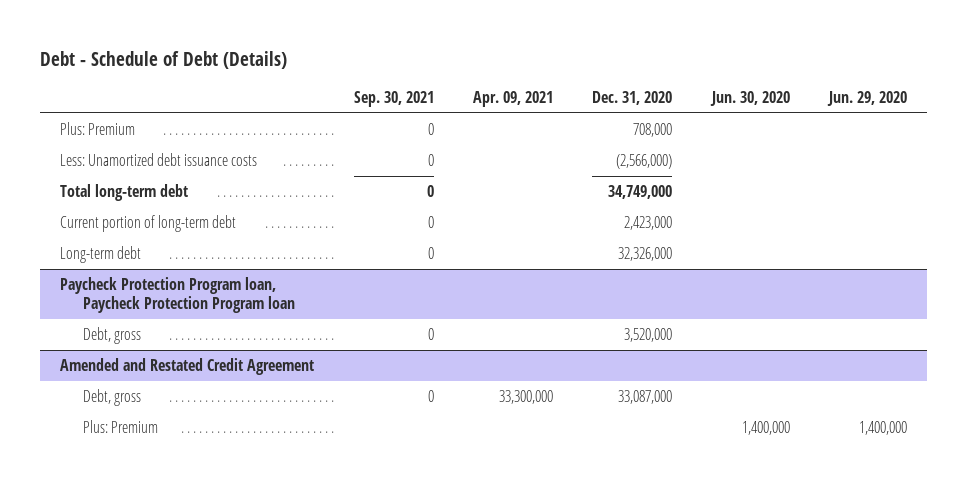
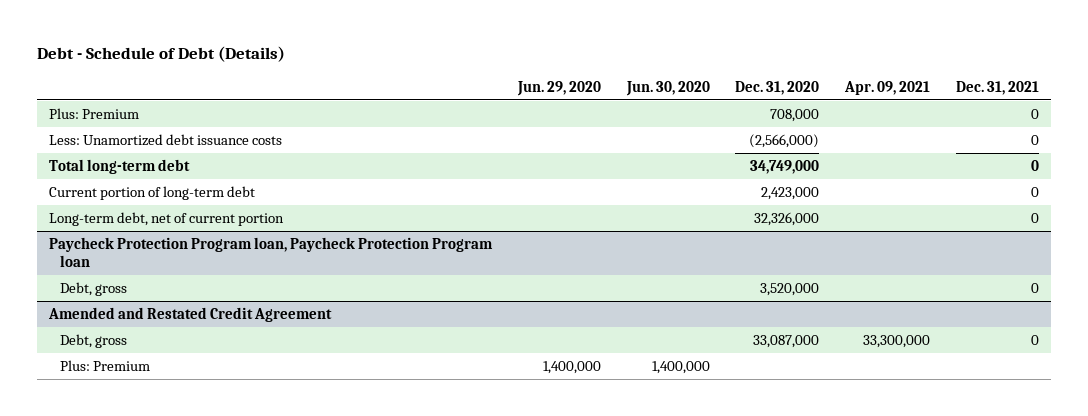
[353,91,434,108] Sep. 30, 2021 -> none
none -> [955,80,1039,95] Dec. 31, 2021
[60,246,142,264] Long-term debt -> [49,211,285,226] Long-term debt, net of current portion

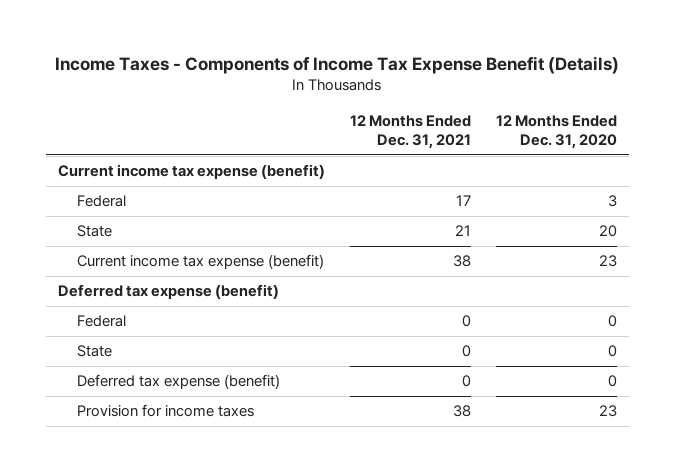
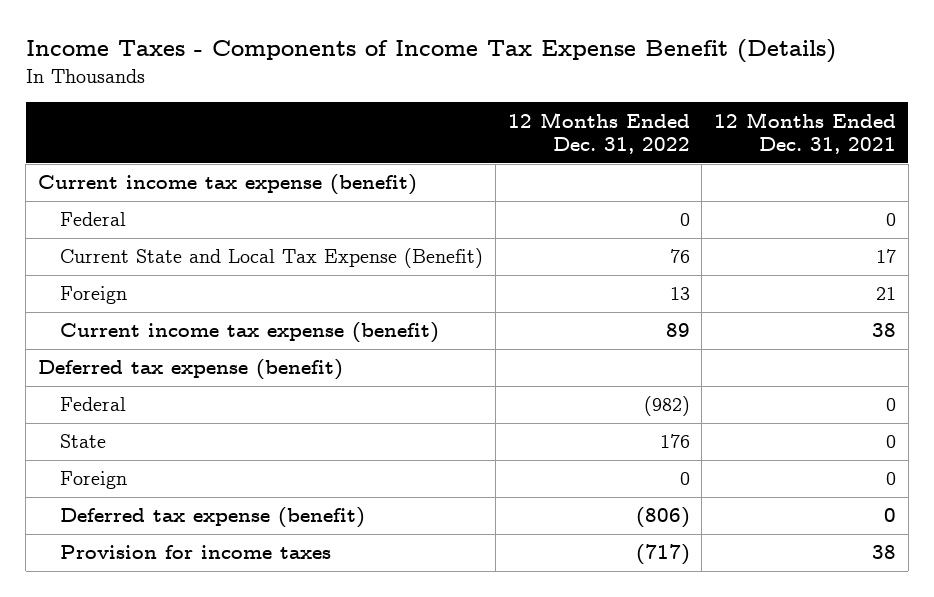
[495,114,617,150] 12 Months Ended Dec. 31, 2020 -> none
none -> [507,111,690,154] 12 Months Ended Dec. 31, 2022
[76,225,112,238] State -> none
[455,195,471,207] 17 -> [886,213,897,227] 0
none -> [60,248,484,269] Current State and Local Tax Expense (Benefit)
none -> [60,286,128,305] Foreign
none -> [60,471,128,490] Foreign

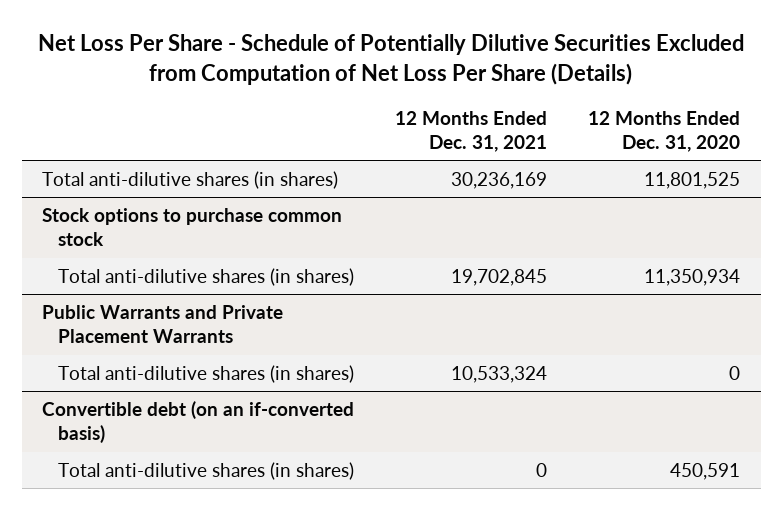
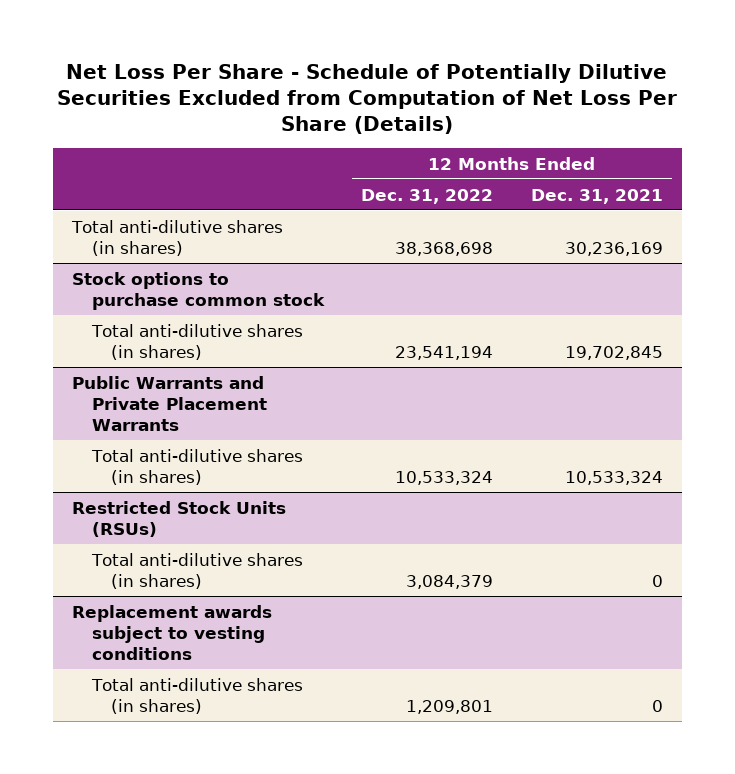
[588,110,741,152] 12 Months Ended Dec. 31, 2020 -> none
none -> [361,188,494,204] Dec. 31, 2022
[42,400,355,444] Convertible debt (on an if-converted basis) -> none
none -> [71,500,286,537] Restricted Stock Units (RSUs)
none -> [71,604,272,661] Replacement awards subject to vesting conditions
none -> [90,677,303,714] Total anti-dilutive shares (in shares)

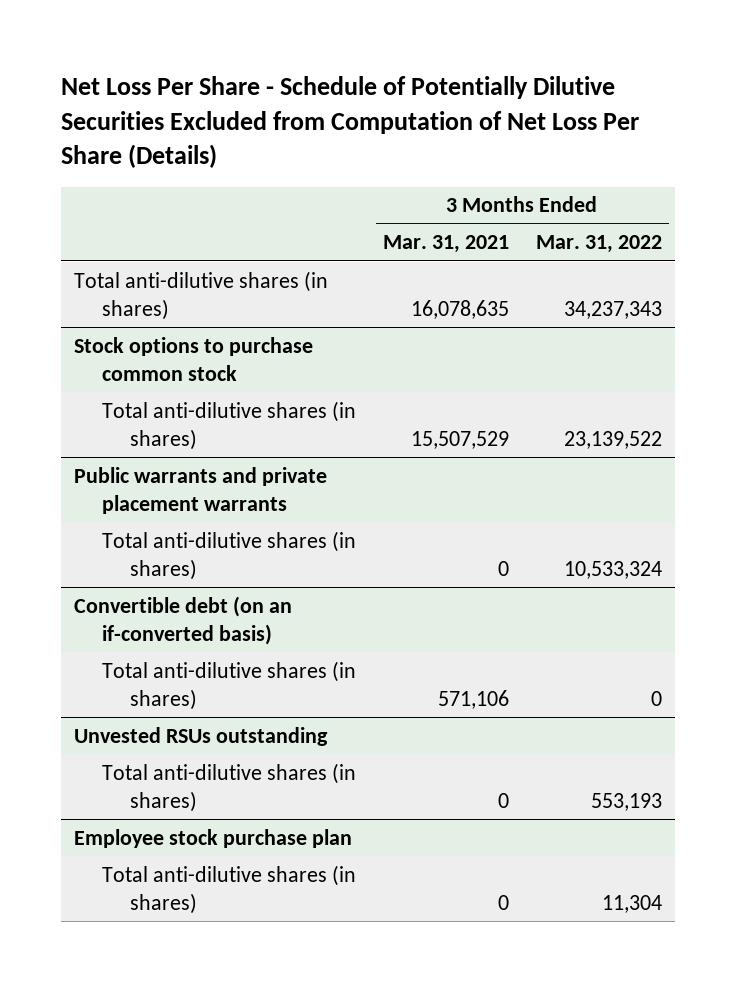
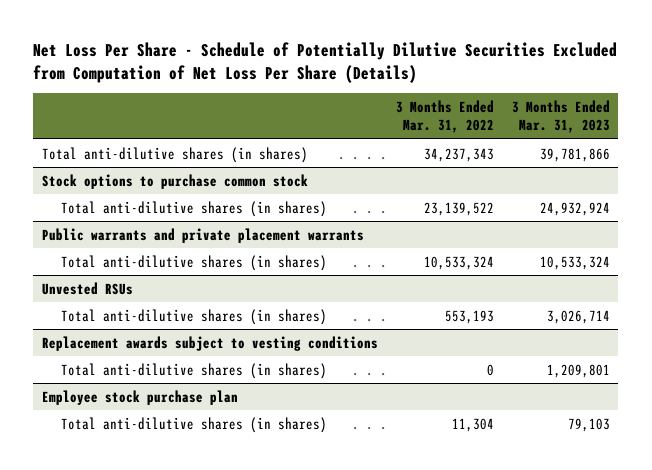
[383,235,510,254] Mar. 31, 2021 -> none
none -> [511,99,610,134] 3 Months Ended Mar. 31, 2023
[74,595,293,645] Convertible debt (on an if-converted basis) -> none
[102,660,357,710] Total anti-dilutive shares (in shares) -> none
[74,726,329,746] Unvested RSUs outstanding -> [42,281,134,295] Unvested RSUs
none -> [42,335,379,351] Replacement awards subject to vesting conditions
none -> [61,362,328,379] Total anti-dilutive shares (in shares)

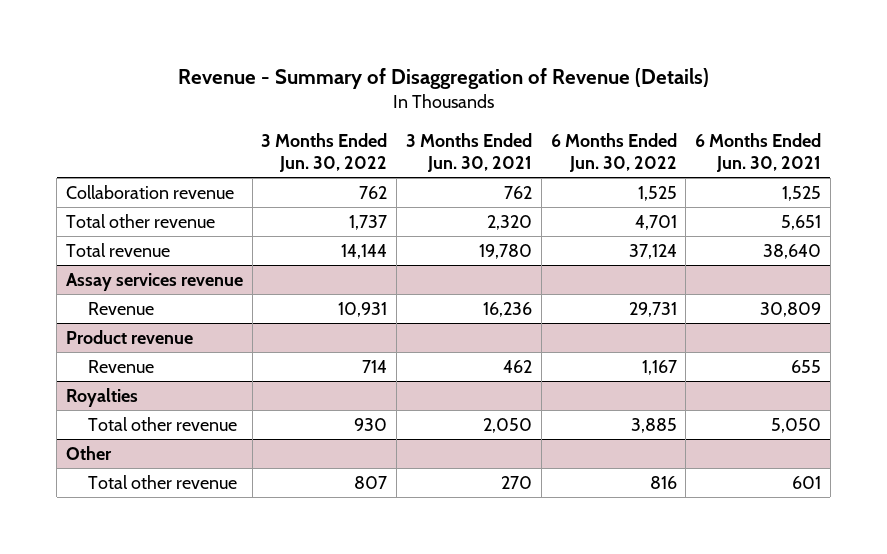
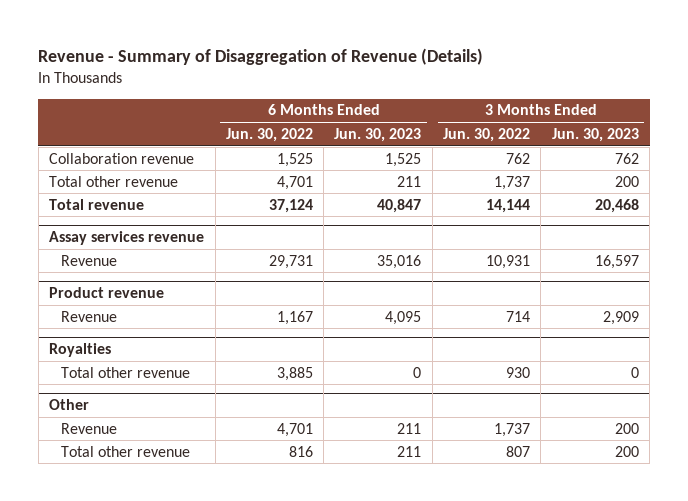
[406,132,533,173] 3 Months Ended Jun. 30, 2021 -> none
[695,132,822,173] 6 Months Ended Jun. 30, 2021 -> none
none -> [334,127,422,142] Jun. 30, 2023
none -> [551,127,639,142] Jun. 30, 2023
none -> [61,422,118,434] Revenue

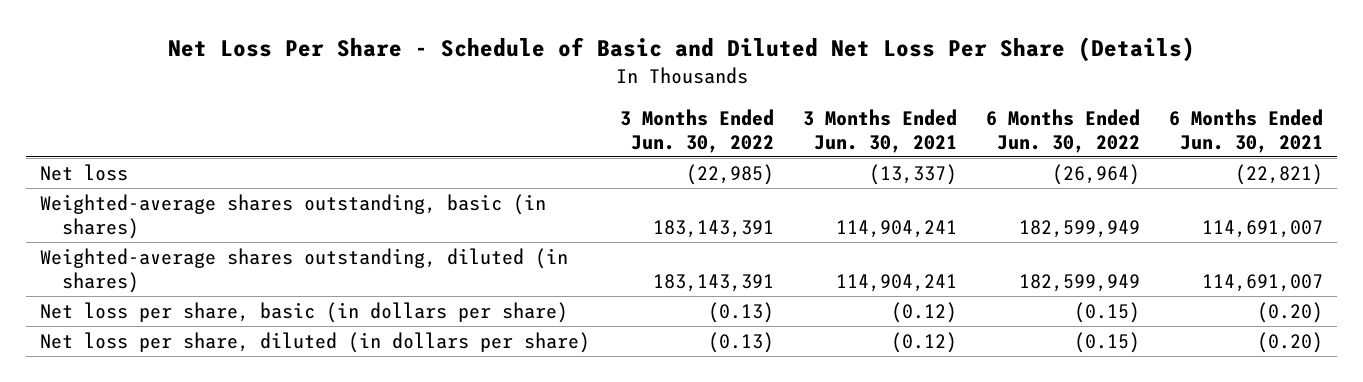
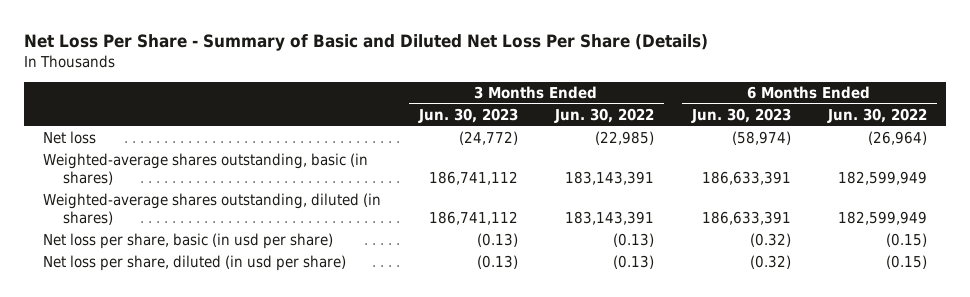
[167,37,1195,63] Net Loss Per Share - Schedule of Basic and Diluted Net Loss Per Share (Details) -> [24,34,709,52] Net Loss Per Share - Summary of Basic and Diluted Net Loss Per Share (Details)
[802,108,957,153] 3 Months Ended Jun. 30, 2021 -> none
[1168,108,1323,153] 6 Months Ended Jun. 30, 2021 -> none
none -> [417,107,518,123] Jun. 30, 2023
none -> [690,107,791,123] Jun. 30, 2023
[40,301,569,323] Net loss per share, basic (in dollars per share) -> [43,233,334,250] Net loss per share, basic (in usd per share)
[40,331,591,353] Net loss per share, diluted (in dollars per share) -> [43,255,347,272] Net loss per share, diluted (in usd per share)

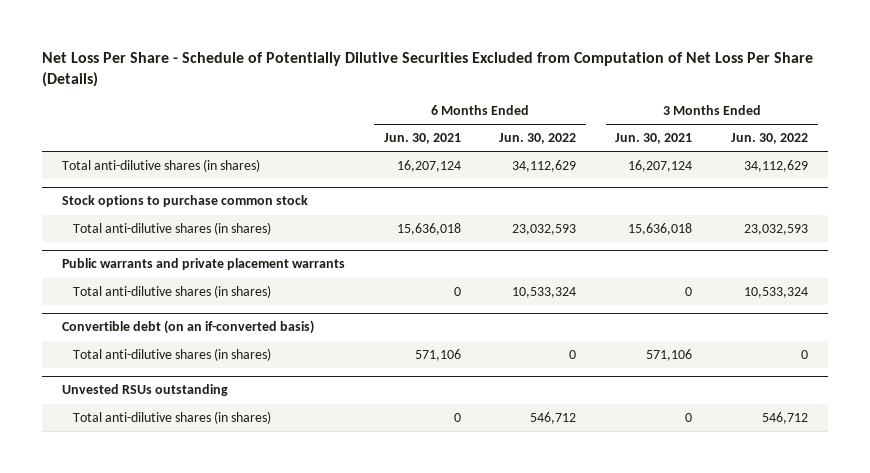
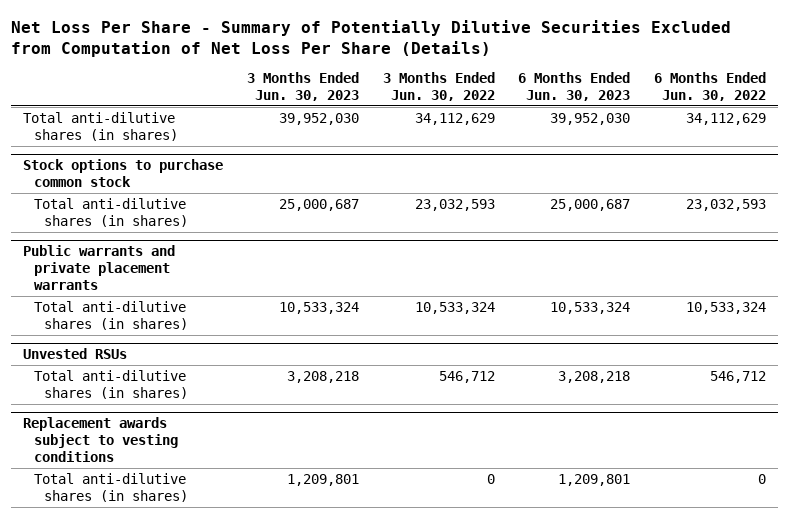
[42,51,814,87] Net Loss Per Share - Schedule of Potentially Dilutive Securities Excluded from Computation of Net Loss Per Share (Details) -> [11,19,732,57] Net Loss Per Share - Summary of Potentially Dilutive Securities Excluded from Computation of Net Loss Per Share (Details)
[383,132,461,144] Jun. 30, 2021 -> none
[615,132,693,144] Jun. 30, 2021 -> none
none -> [246,72,359,102] 3 Months Ended Jun. 30, 2023
none -> [518,72,631,102] 6 Months Ended Jun. 30, 2023
[61,320,314,335] Convertible debt (on an if-converted basis) -> none
[72,347,271,361] Total anti-dilutive shares (in shares) -> none
[61,384,228,397] Unvested RSUs outstanding -> [23,348,128,360] Unvested RSUs
none -> [23,417,178,463] Replacement awards subject to vesting conditions
none -> [33,472,188,502] Total anti-dilutive shares (in shares)

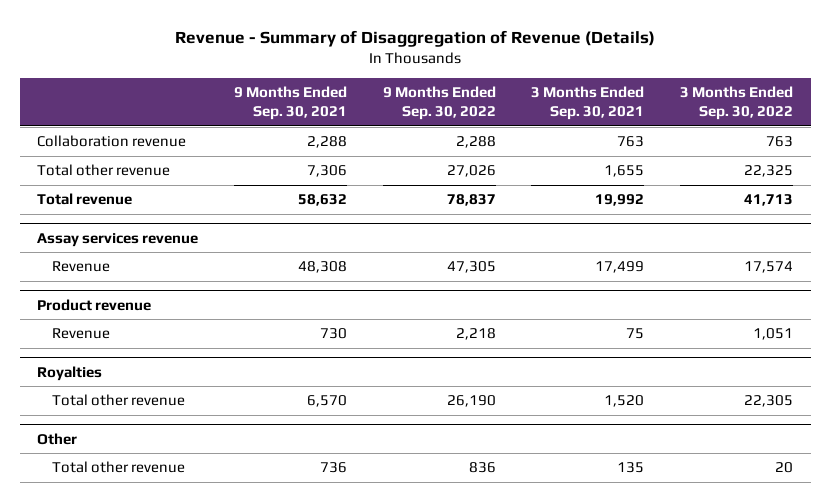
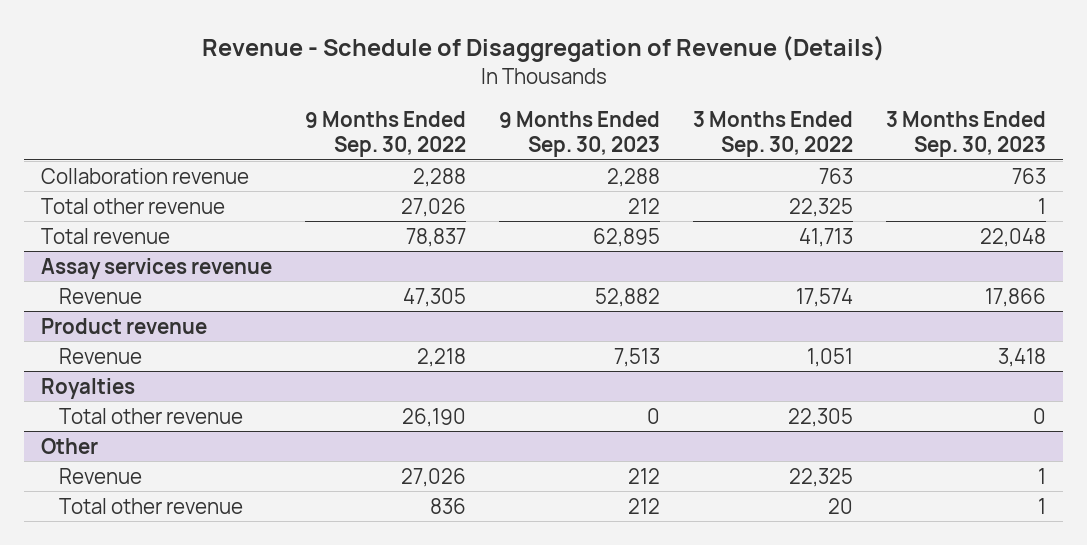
[175,29,656,47] Revenue - Summary of Disaggregation of Revenue (Details) -> [201,36,885,63] Revenue - Schedule of Disaggregation of Revenue (Details)
[234,85,348,121] 9 Months Ended Sep. 30, 2021 -> none
[531,85,645,121] 3 Months Ended Sep. 30, 2021 -> none
none -> [499,111,661,158] 9 Months Ended Sep. 30, 2023
none -> [886,111,1047,158] 3 Months Ended Sep. 30, 2023
none -> [58,467,142,484] Revenue

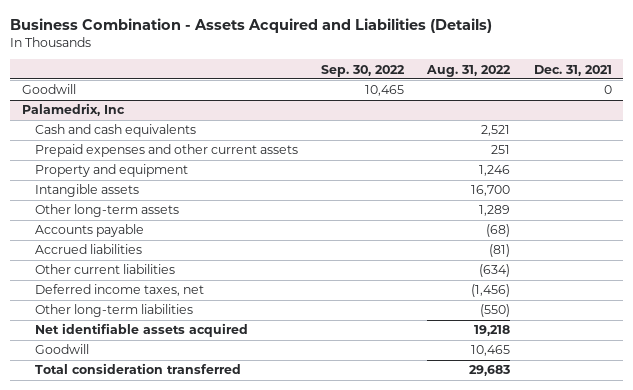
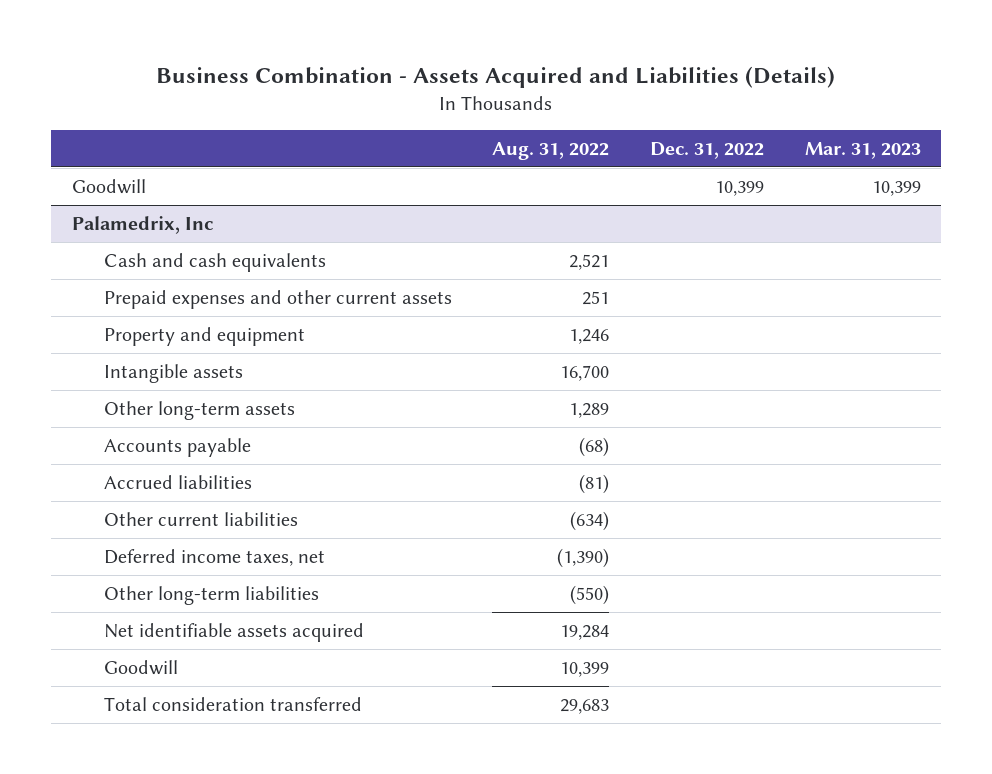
[321,64,406,77] Sep. 30, 2022 -> none
[533,64,612,76] Dec. 31, 2021 -> none
none -> [649,141,764,159] Dec. 31, 2022
none -> [804,141,921,159] Mar. 31, 2023
[471,284,511,298] (1,456) -> [557,548,610,569] (1,390)
[474,325,511,337] 19,218 -> [560,625,610,641] 19,284
[471,345,511,357] 10,465 -> [560,662,610,678] 10,399

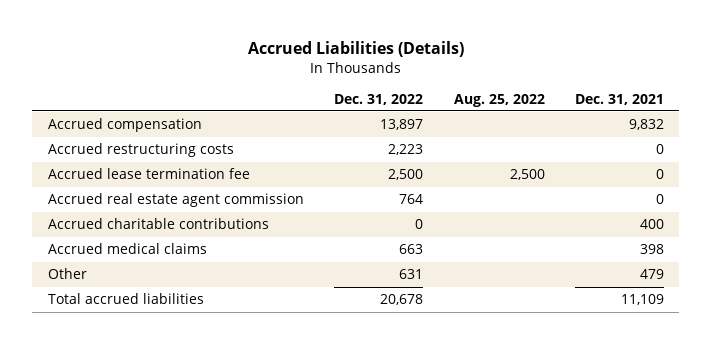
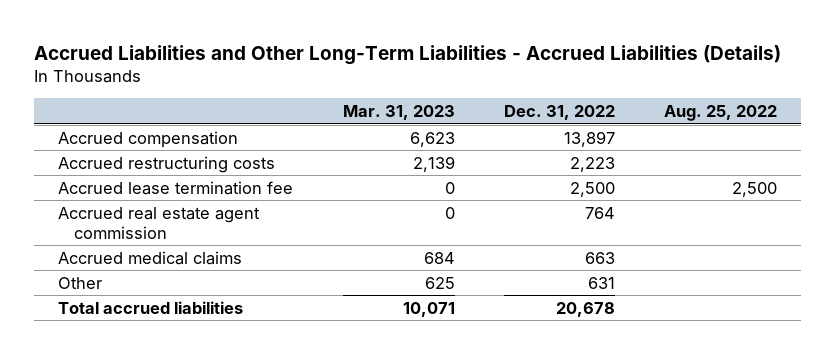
[247,40,464,57] Accrued Liabilities (Details) -> [33,44,781,65] Accrued Liabilities and Other Long-Term Liabilities - Accrued Liabilities (Details)
[575,93,665,105] Dec. 31, 2021 -> none
none -> [342,105,455,121] Mar. 31, 2023
[47,218,269,230] Accrued charitable contributions -> none

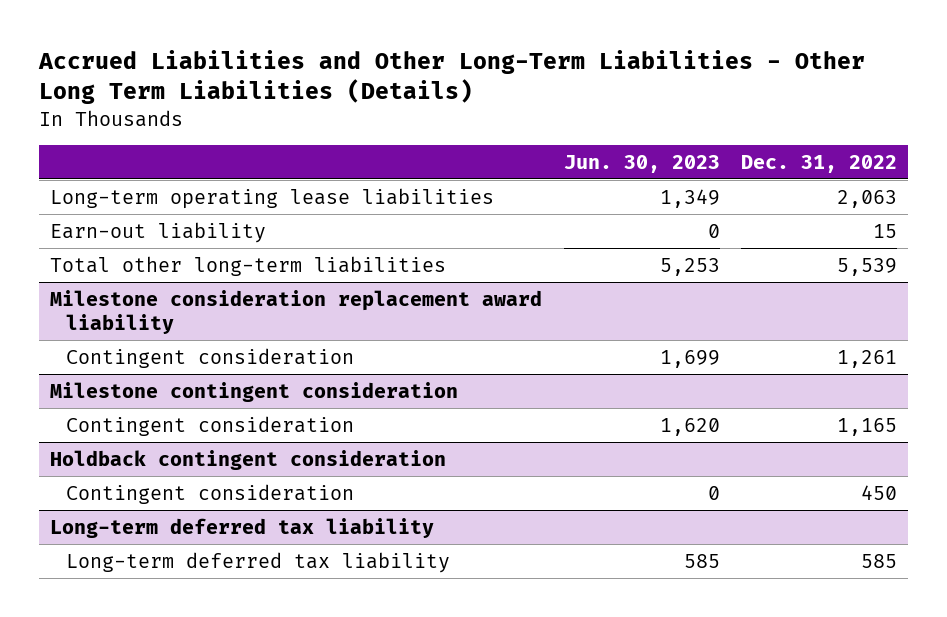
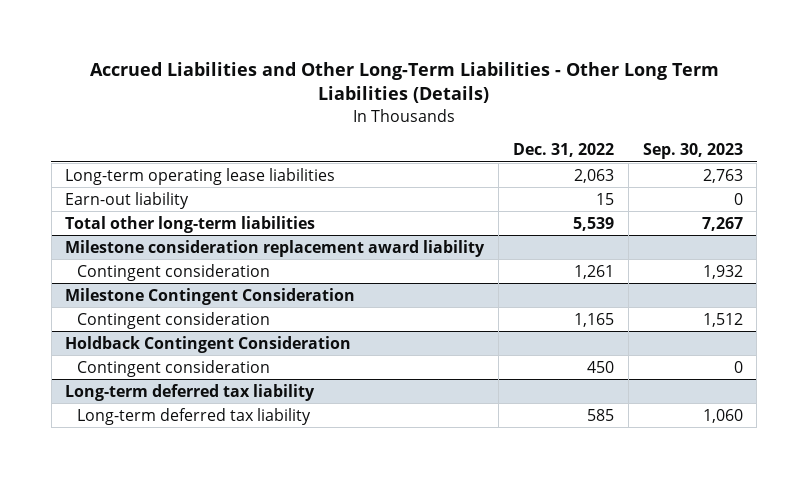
[563,154,720,173] Jun. 30, 2023 -> none
none -> [642,143,743,160] Sep. 30, 2023
[50,381,459,402] Milestone contingent consideration -> [65,287,356,305] Milestone Contingent Consideration
[50,449,447,470] Holdback contingent consideration -> [65,335,352,353] Holdback Contingent Consideration

